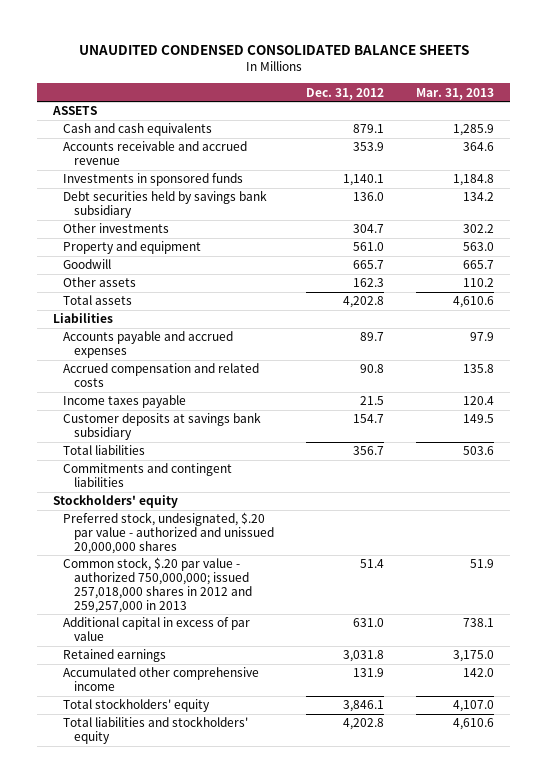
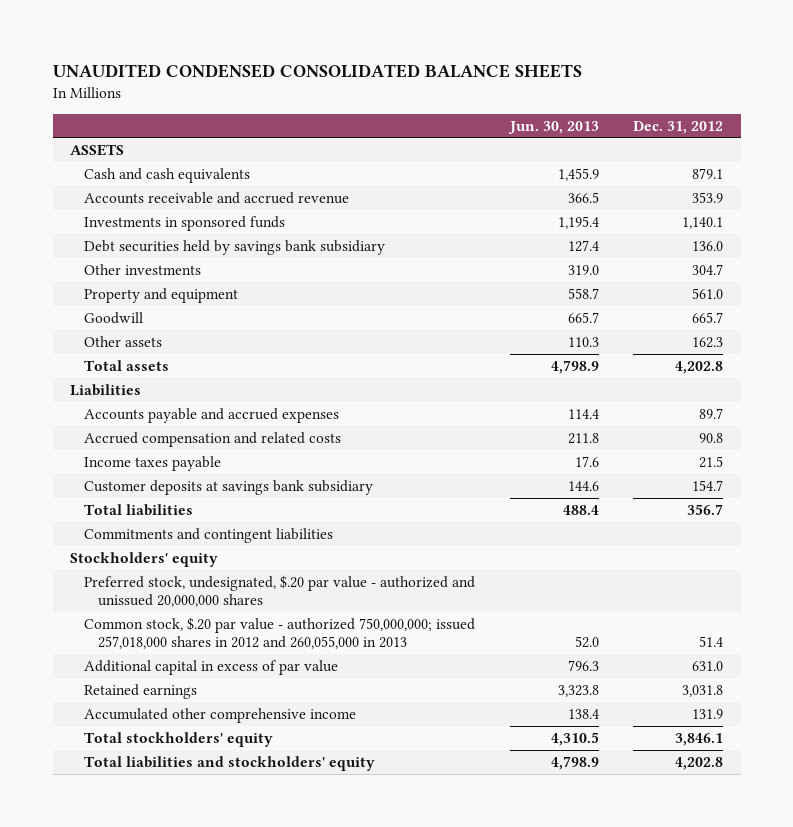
[416,87,495,100] Mar. 31, 2013 -> none
none -> [507,120,599,134] Jun. 30, 2013
[63,557,252,613] Common stock, $.20 par value - authorized 750,000,000; issued 257,018,000 shares in 2012 and 259,257,000 in 2013 -> [84,616,476,650] Common stock, $.20 par value - authorized 750,000,000; issued 257,018,000 shares in 2012 and 260,055,000 in 2013

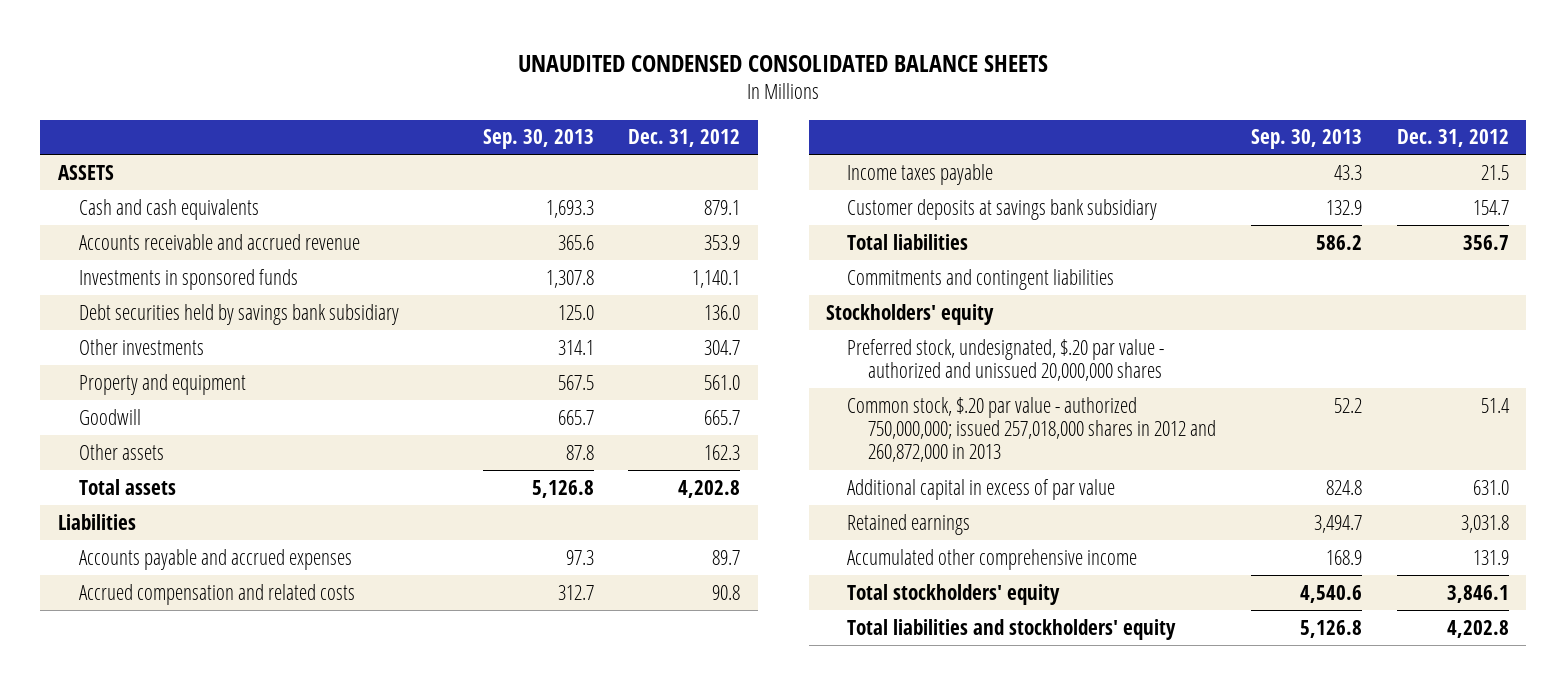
[507,120,599,134] Jun. 30, 2013 -> none
none -> [482,129,594,150] Sep. 30, 2013
[84,616,476,650] Common stock, $.20 par value - authorized 750,000,000; issued 257,018,000 shares in 2012 and 260,055,000 in 2013 -> [847,396,1217,463] Common stock, $.20 par value - authorized 750,000,000; issued 257,018,000 shares in 2012 and 260,872,000 in 2013

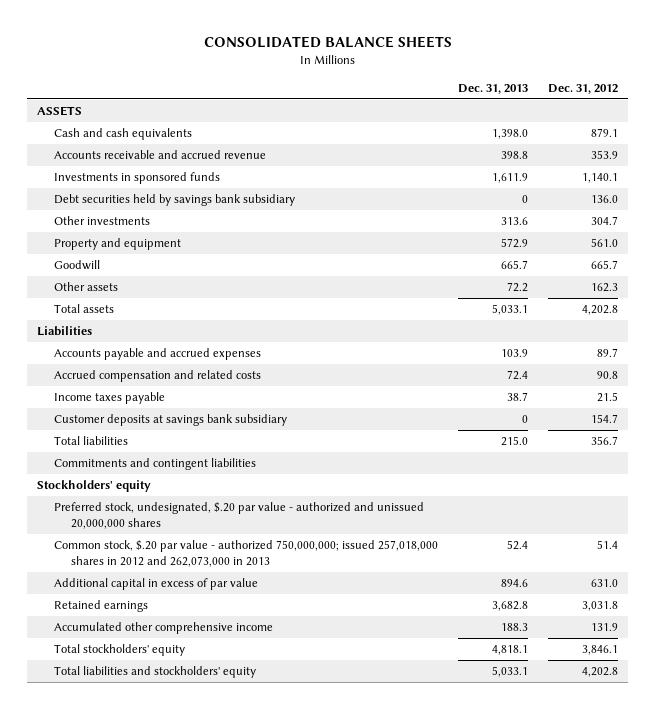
[518,55,1049,73] UNAUDITED CONDENSED CONSOLIDATED BALANCE SHEETS -> [203,36,452,49] CONSOLIDATED BALANCE SHEETS
[482,129,594,150] Sep. 30, 2013 -> none
none -> [458,84,529,95] Dec. 31, 2013
[847,396,1217,463] Common stock, $.20 par value - authorized 750,000,000; issued 257,018,000 shares in 2012 and 260,872,000 in 2013 -> [54,540,439,568] Common stock, $.20 par value - authorized 750,000,000; issued 257,018,000 shares in 2012 and 262,073,000 in 2013

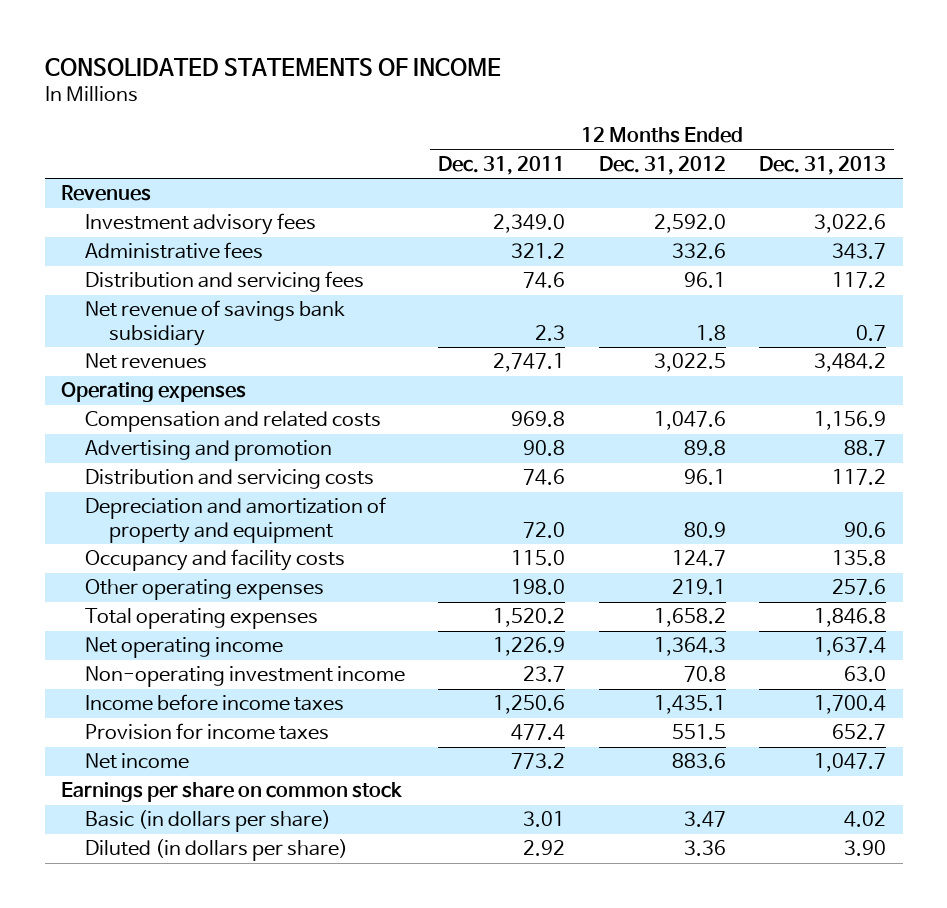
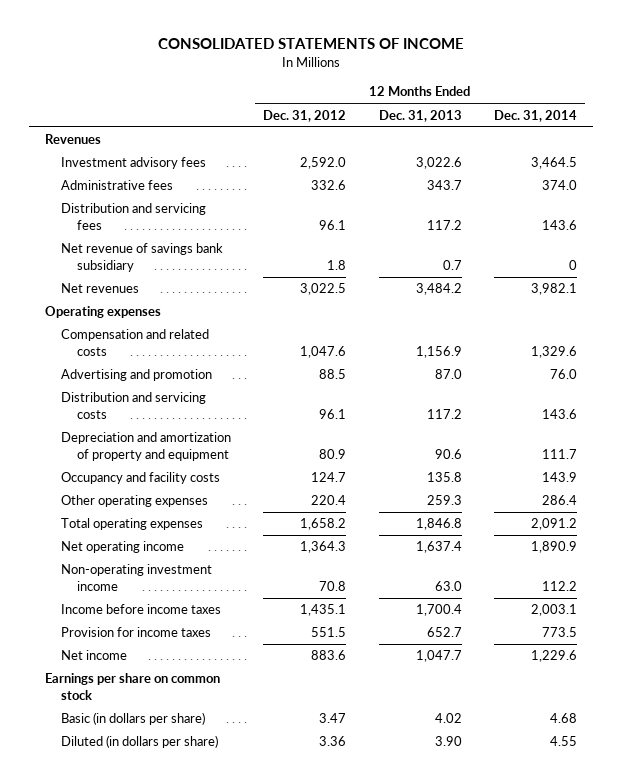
[438,155,566,175] Dec. 31, 2011 -> none
none -> [494,109,578,122] Dec. 31, 2014
[683,440,726,457] 89.8 -> [319,369,347,380] 88.5
[844,440,887,457] 88.7 -> [434,369,462,380] 87.0
[671,579,726,596] 219.1 -> [311,495,347,506] 220.4
[832,579,887,596] 257.6 -> [426,495,462,506] 259.3

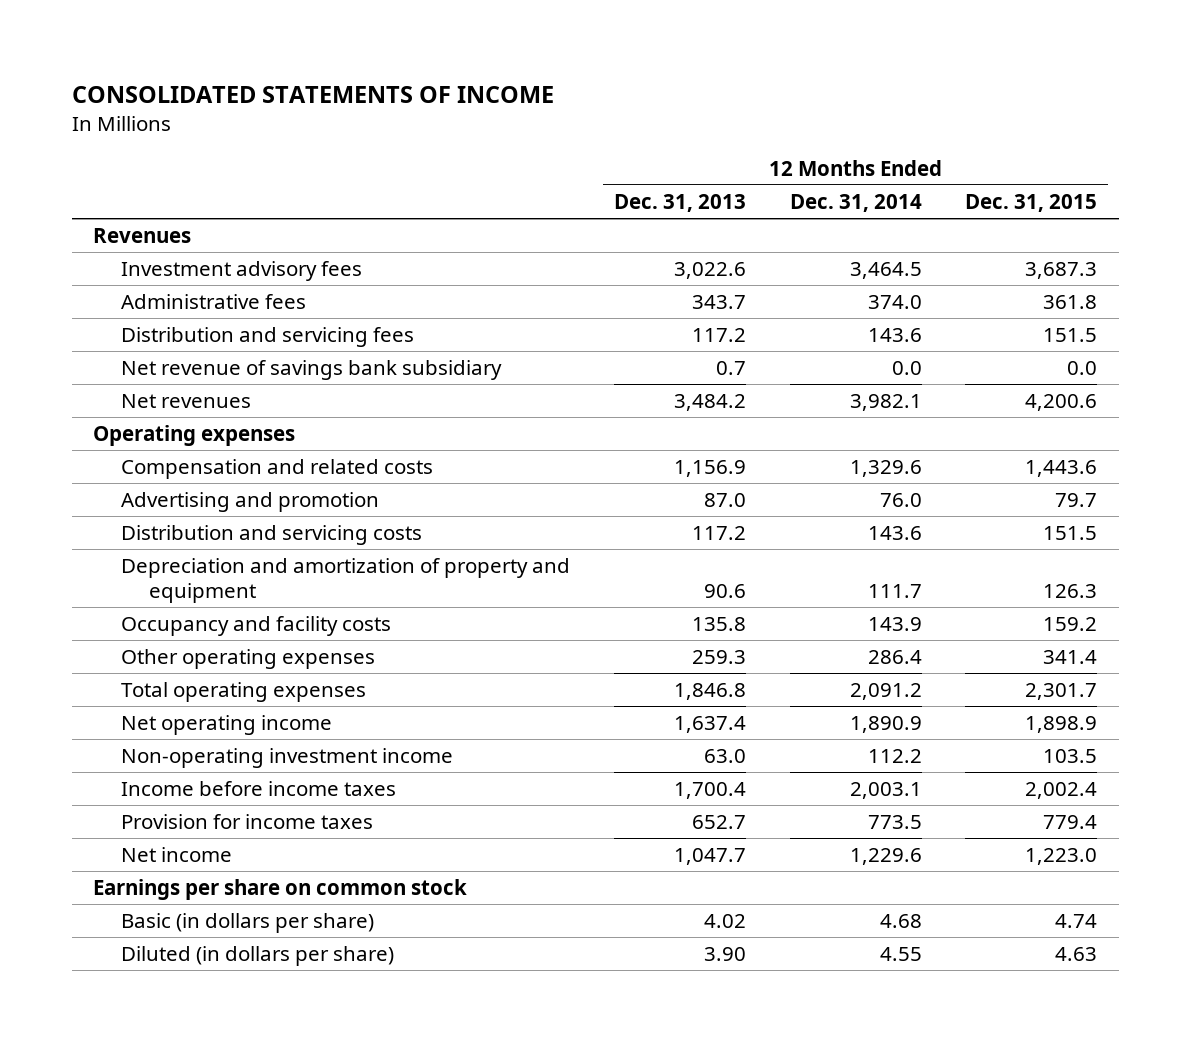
[263,109,347,122] Dec. 31, 2012 -> none
none -> [965,193,1098,212] Dec. 31, 2015
[569,259,578,270] 0 -> [891,361,922,376] 0.0

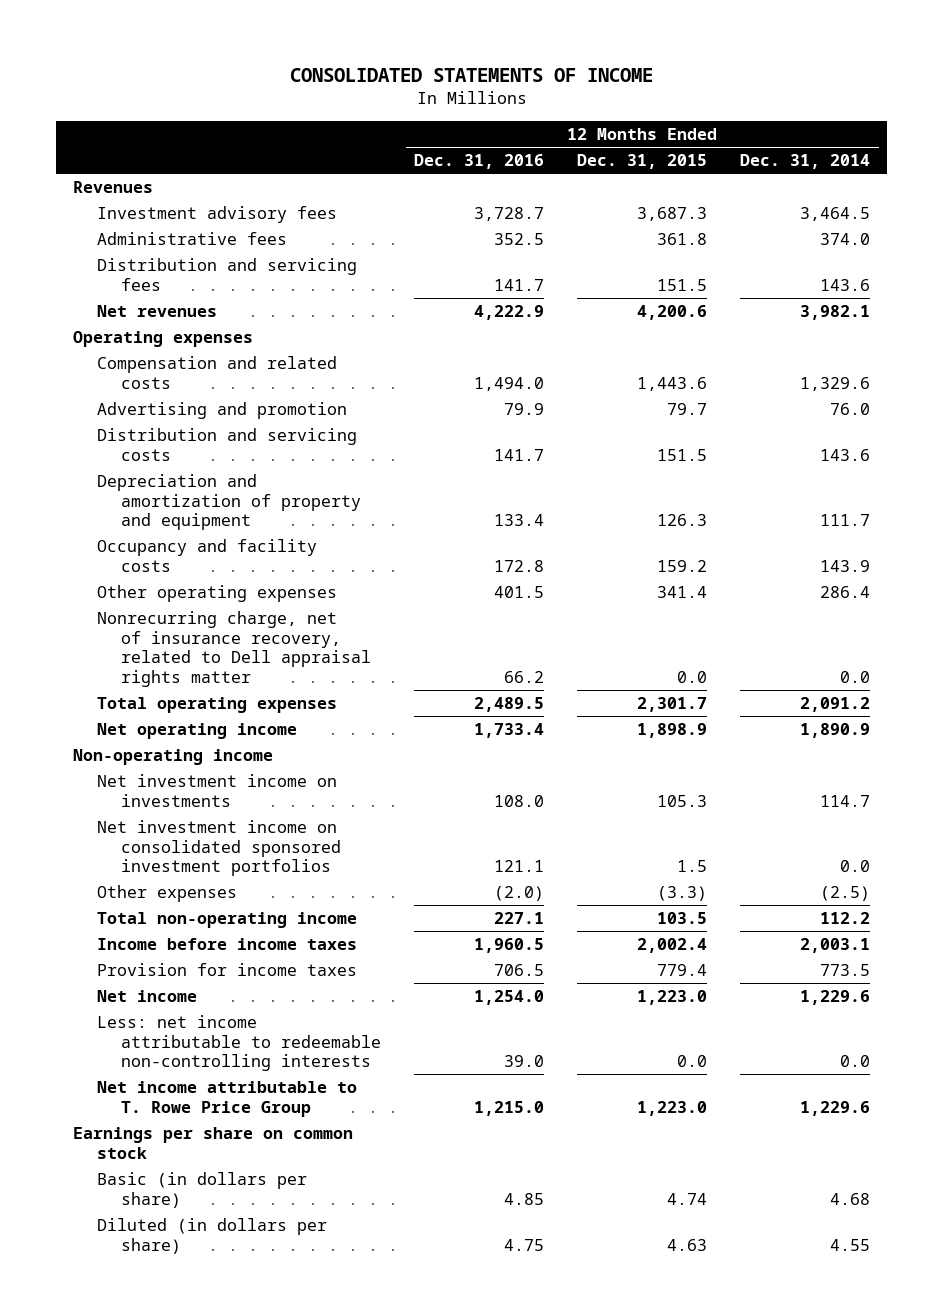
[613,193,746,212] Dec. 31, 2013 -> none
none -> [414,154,545,170] Dec. 31, 2016
[121,360,503,381] Net revenue of savings bank subsidiary -> none
none -> [97,611,372,687] Nonrecurring charge, net of insurance recovery, related to Dell appraisal rights matter
none -> [72,749,273,766] Non-operating income
none -> [97,774,338,807] Net investment income on investments
none -> [97,820,342,877] Net investment income on consolidated sponsored investment portfolios
none -> [97,885,238,903] Other expenses
[121,748,454,769] Non-operating investment income -> [97,912,358,929] Total non-operating income
none -> [97,1015,382,1072] Less: net income attributable to redeemable non-controlling interests
none -> [97,1081,358,1117] Net income attributable to T. Rowe Price Group

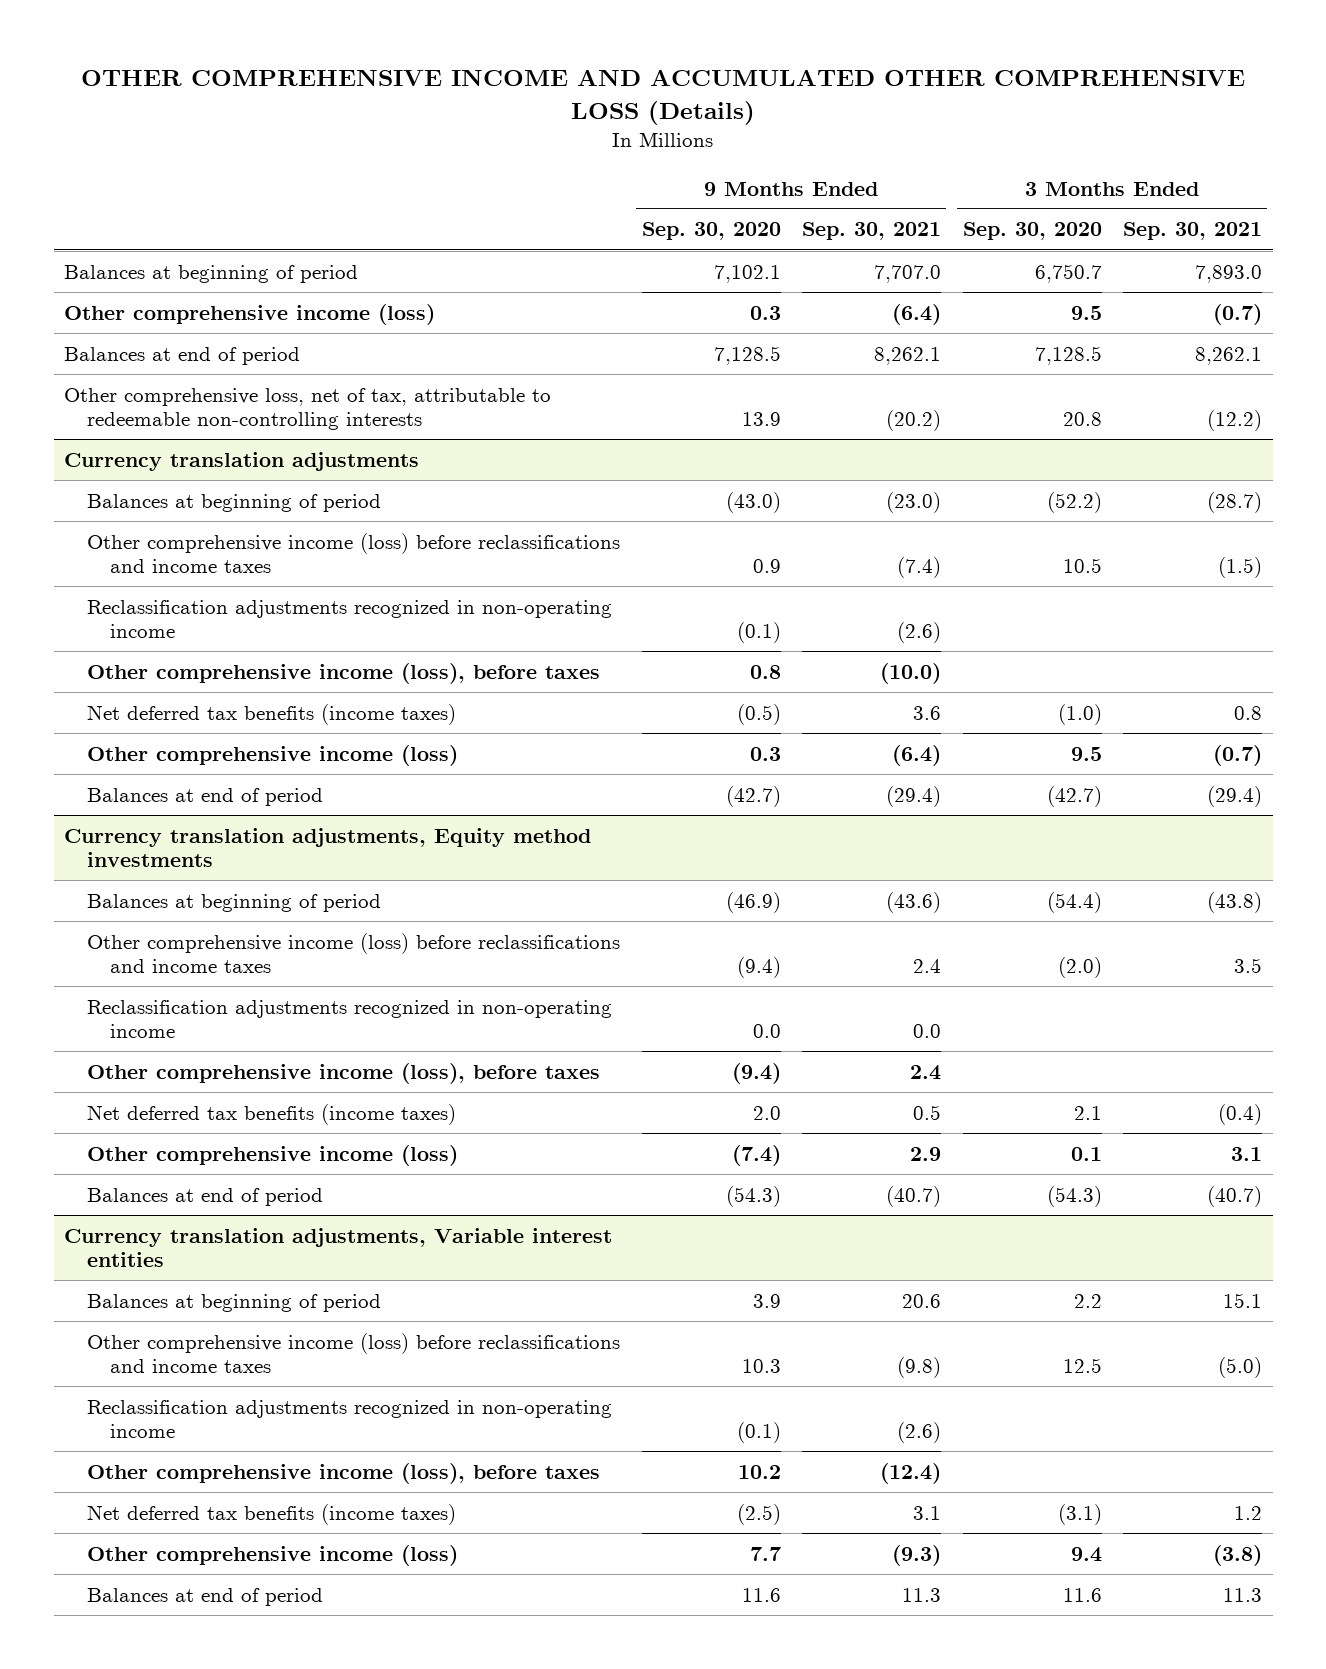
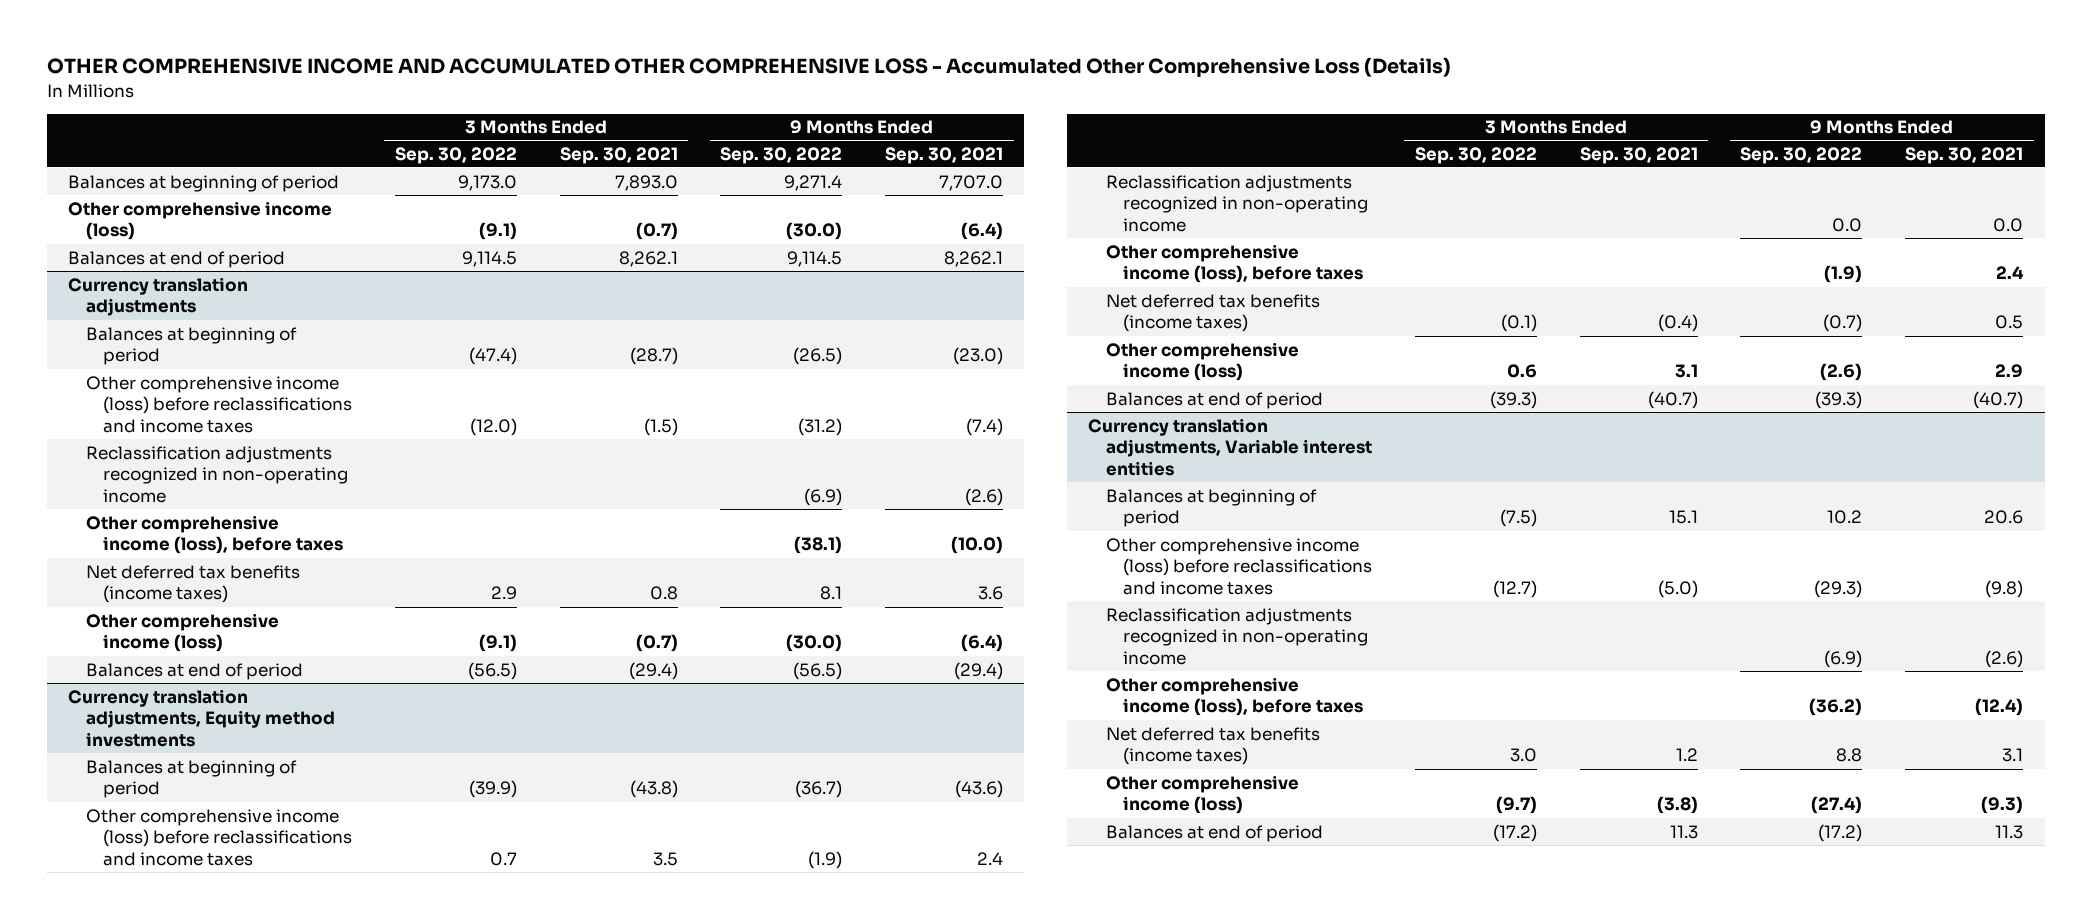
[81,69,1246,125] OTHER COMPREHENSIVE INCOME AND ACCUMULATED OTHER COMPREHENSIVE LOSS (Details) -> [46,57,1451,78] OTHER COMPREHENSIVE INCOME AND ACCUMULATED OTHER COMPREHENSIVE LOSS - Accumulated Other Comprehensive Loss (Details)
[641,222,781,241] Sep. 30, 2020 -> none
[962,222,1102,241] Sep. 30, 2020 -> none
none -> [394,146,517,164] Sep. 30, 2022
none -> [720,146,843,164] Sep. 30, 2022
[64,387,552,431] Other comprehensive loss, net of tax, attributable to redeemable non-controlling interests -> none

